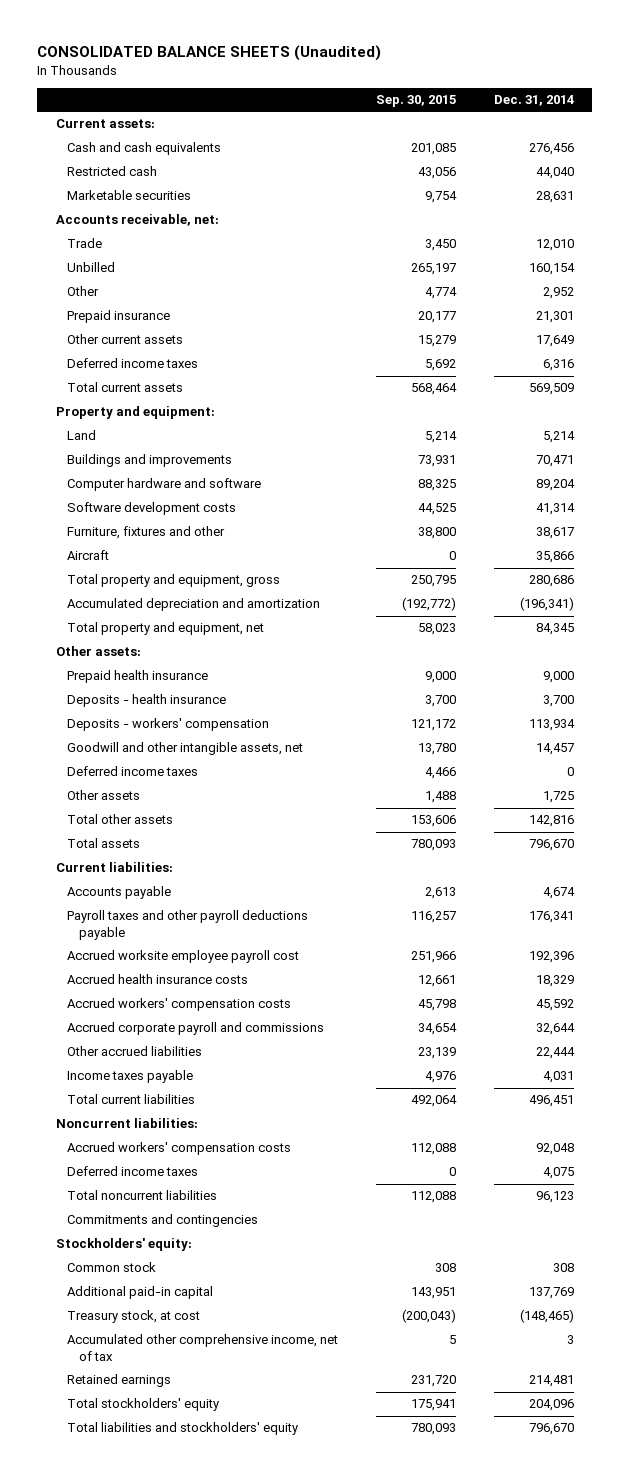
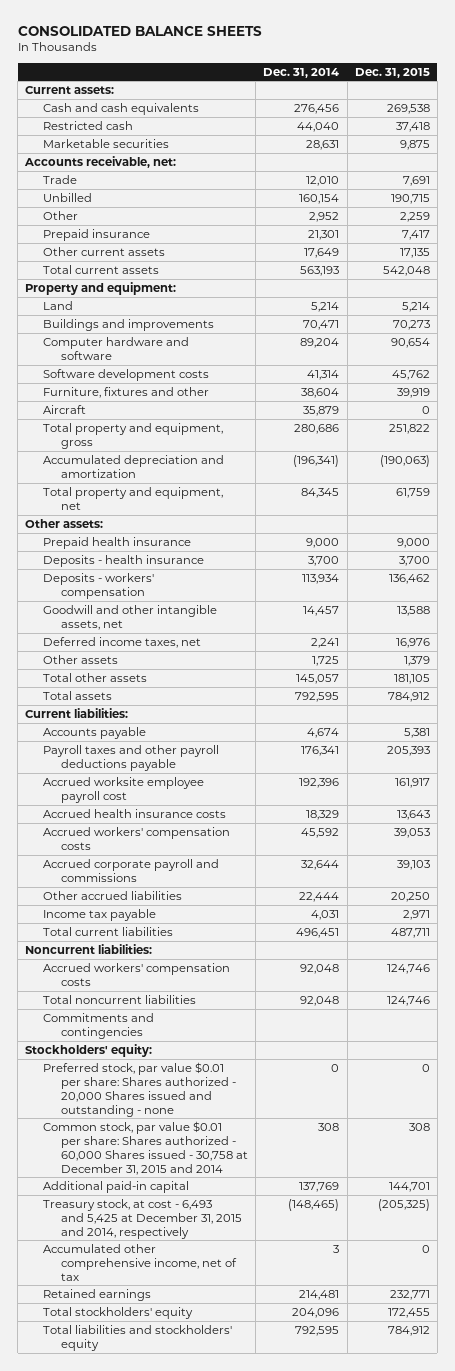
[36,45,381,62] CONSOLIDATED BALANCE SHEETS (Unaudited) -> [17,25,262,36] CONSOLIDATED BALANCE SHEETS
[375,94,456,107] Sep. 30, 2015 -> none
none -> [354,67,430,78] Dec. 31, 2015
[67,358,199,369] Deferred income taxes -> none
[528,383,574,396] 569,509 -> [300,265,340,276] 563,193
[535,527,574,540] 38,617 -> [301,387,340,398] 38,604
[535,551,574,564] 35,866 -> [303,405,340,416] 35,879
[67,766,199,777] Deferred income taxes -> [43,636,202,648] Deferred income taxes, net
[566,767,574,777] 0 -> [311,637,340,648] 2,241
[528,815,574,828] 142,816 -> [296,673,340,684] 145,057
[528,839,574,852] 796,670 -> [295,691,340,702] 792,595
[67,1070,194,1084] Income taxes payable -> [43,908,157,921] Income tax payable
[67,1166,199,1177] Deferred income taxes -> none
[535,1191,574,1204] 96,123 -> [300,995,340,1006] 92,048
none -> [43,1061,237,1117] Preferred stock, par value $0.01 per share: Shares authorized - 20,000 Shares issued and outstanding - none
[67,1262,157,1273] Common stock -> [43,1120,249,1175] Common stock, par value $0.01 per share: Shares authorized - 60,000 Shares issued - 30,758 at December 31, 2015 and 2014
[67,1310,201,1324] Treasury stock, at cost -> [43,1198,243,1239] Treasury stock, at cost - 6,493 and 5,425 at December 31, 2015 and 2014, respectively
[528,1423,574,1436] 796,670 -> [295,1325,340,1336] 792,595

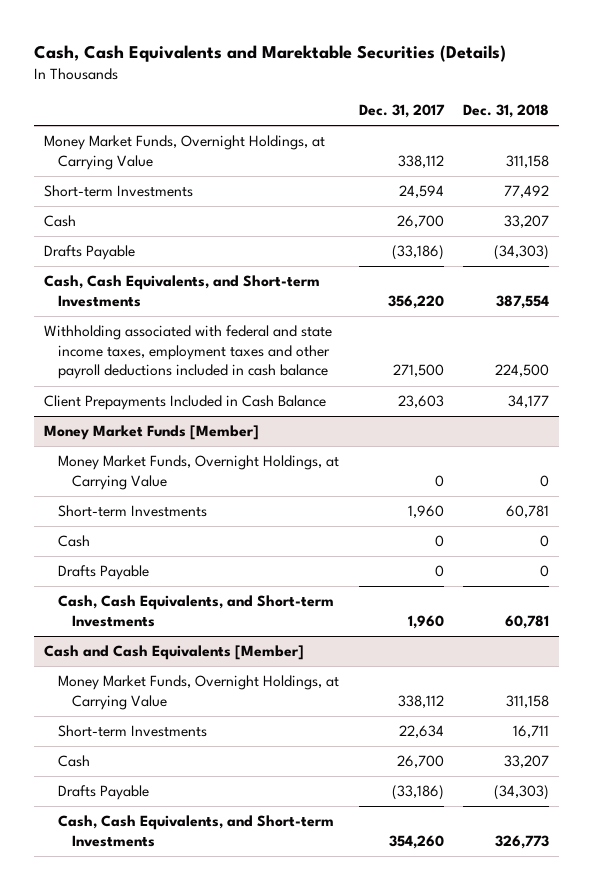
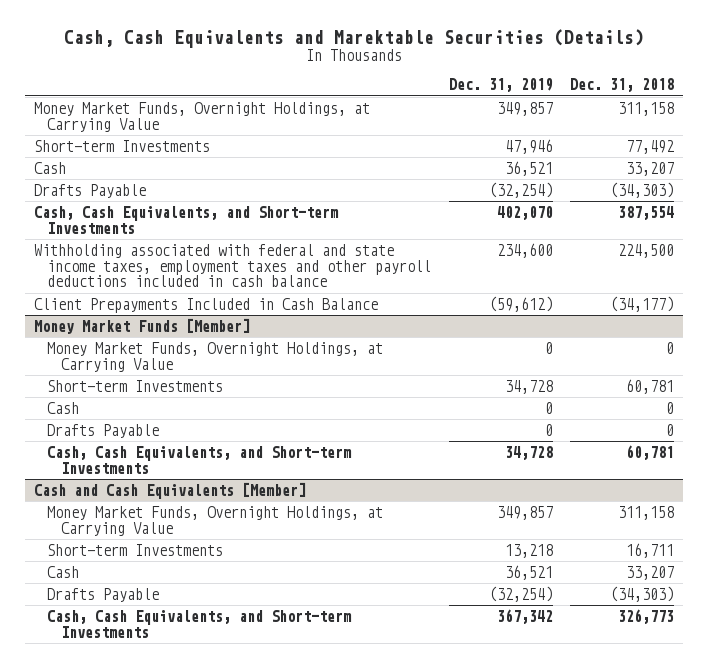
[358,104,445,119] Dec. 31, 2017 -> none
none -> [448,78,553,93] Dec. 31, 2019
[508,395,550,409] 34,177 -> [609,295,674,312] (34,177)

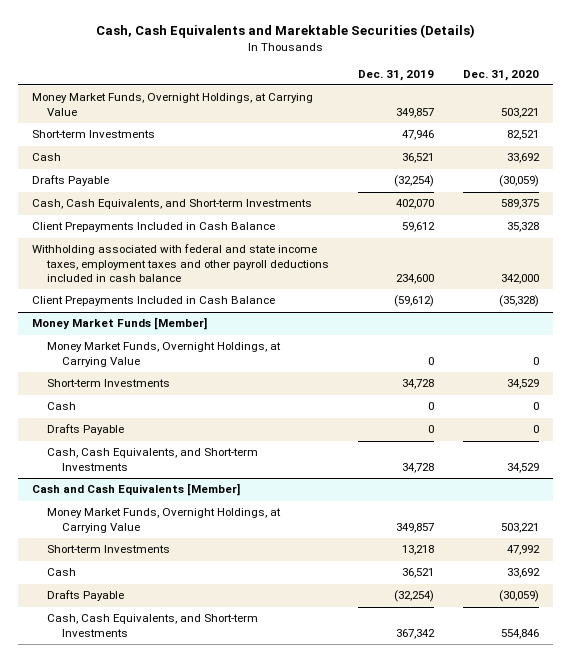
[569,78,674,93] Dec. 31, 2018 -> none
none -> [462,69,539,81] Dec. 31, 2020
none -> [32,222,276,233] Client Prepayments Included in Cash Balance

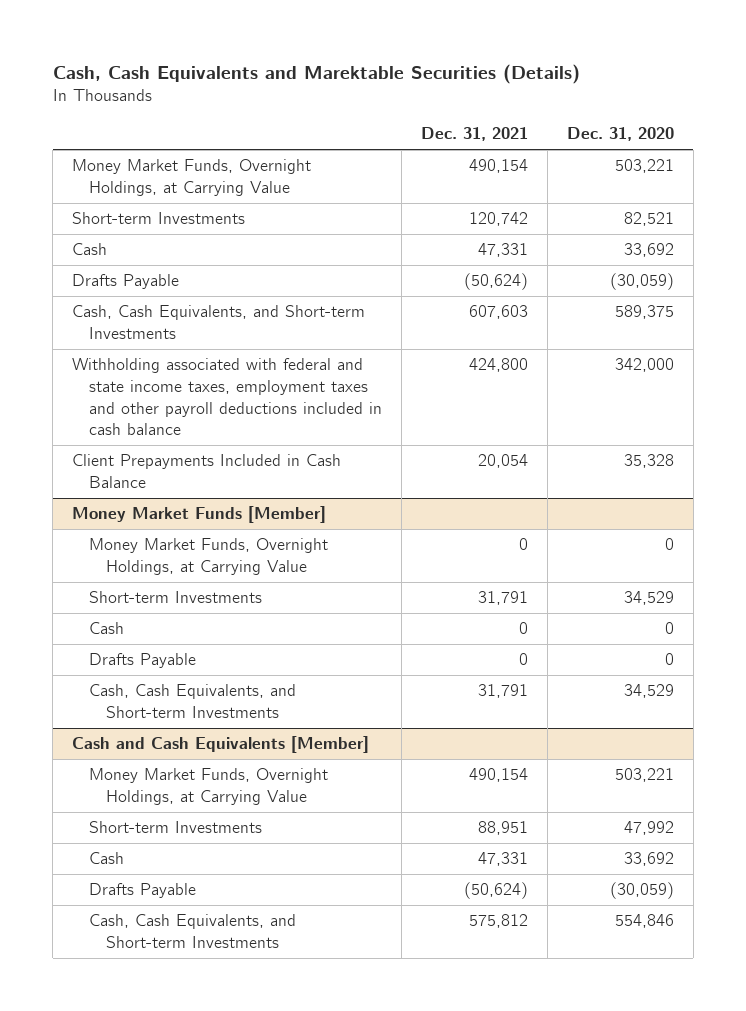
[357,69,434,81] Dec. 31, 2019 -> none
none -> [421,127,529,142] Dec. 31, 2021
[32,296,276,307] Client Prepayments Included in Cash Balance -> none
[32,222,276,233] Client Prepayments Included in Cash Balance -> [72,454,342,488] Client Prepayments Included in Cash Balance

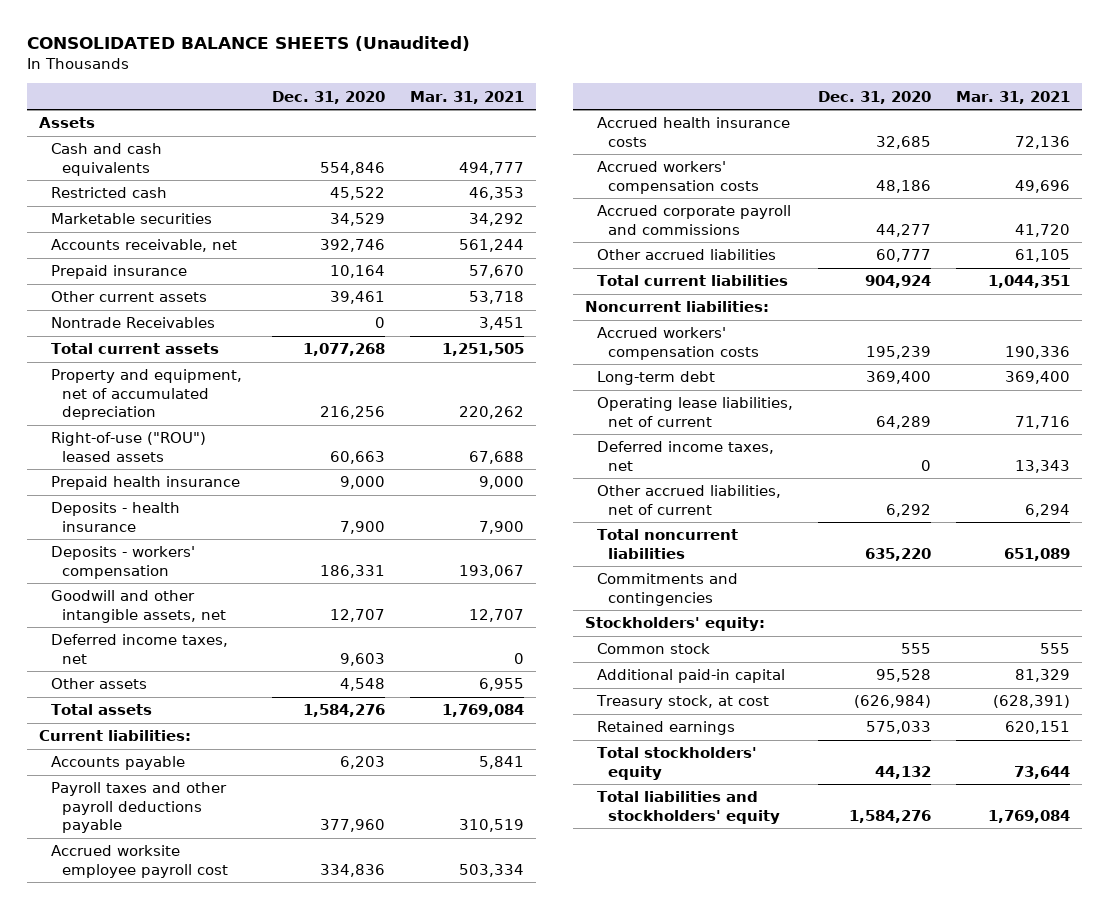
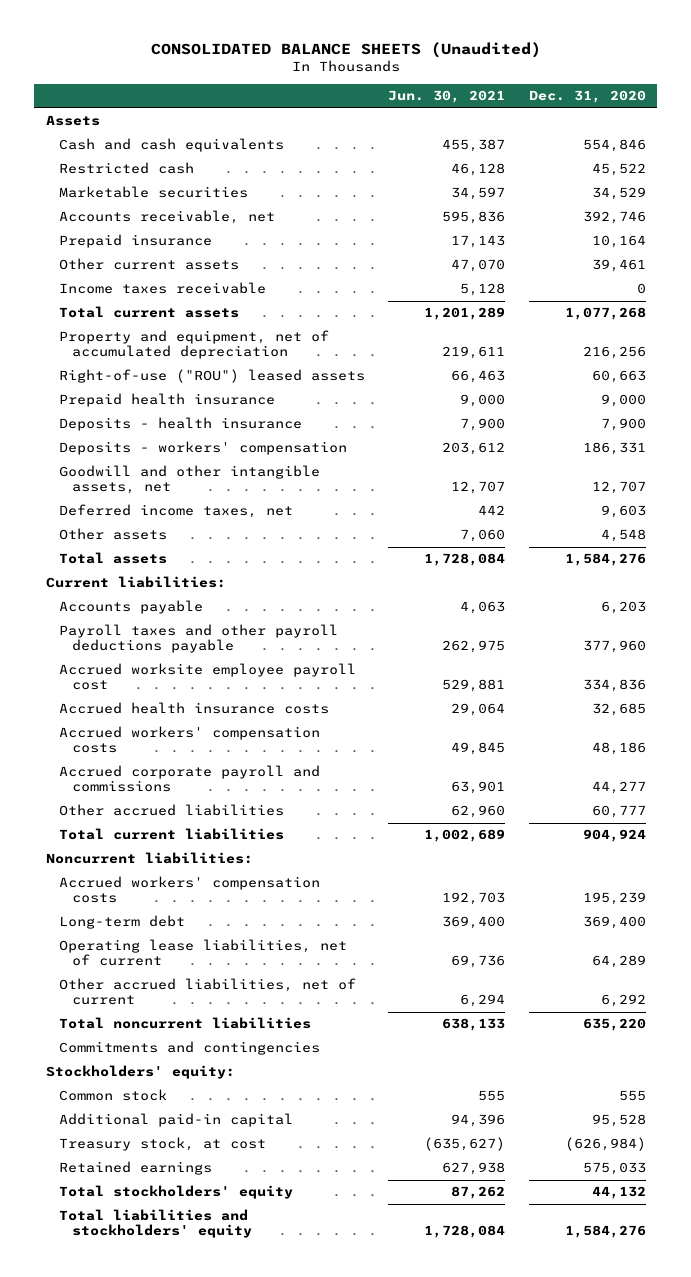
[409,90,524,104] Mar. 31, 2021 -> none
none -> [388,90,506,104] Jun. 30, 2021
[50,317,215,329] Nontrade Receivables -> [58,282,266,295] Income taxes receivable
[596,441,774,471] Deferred income taxes, net -> none

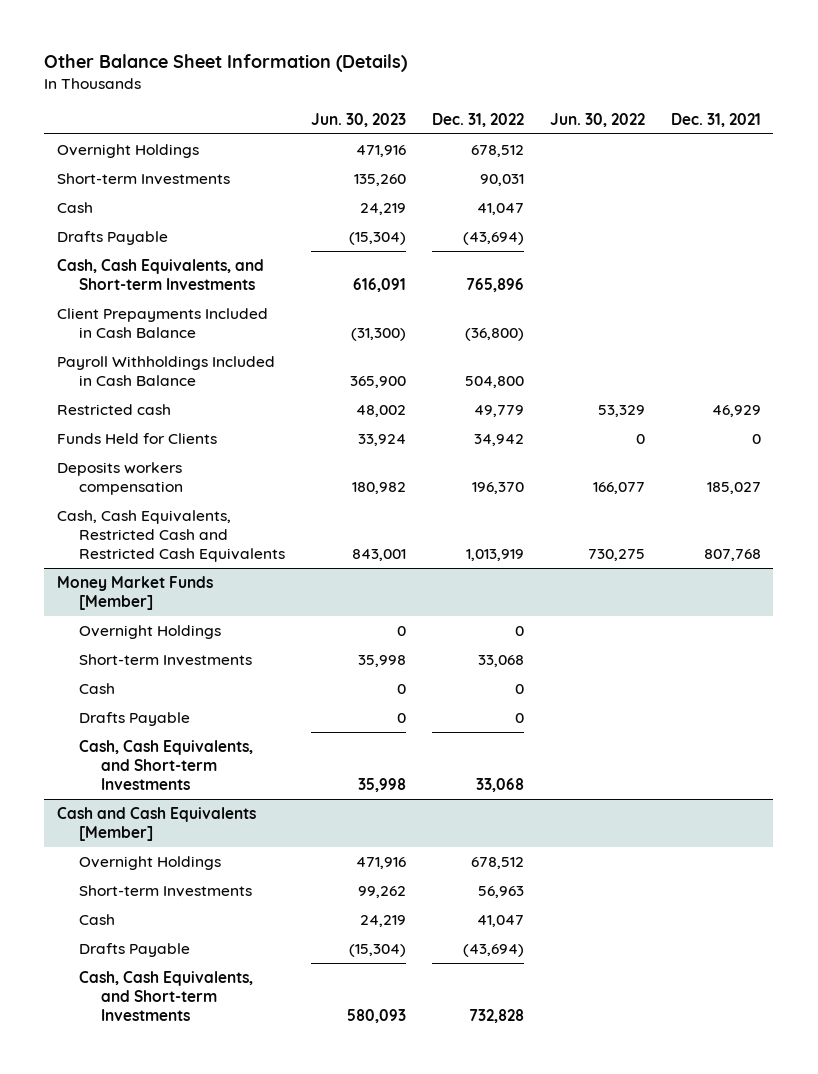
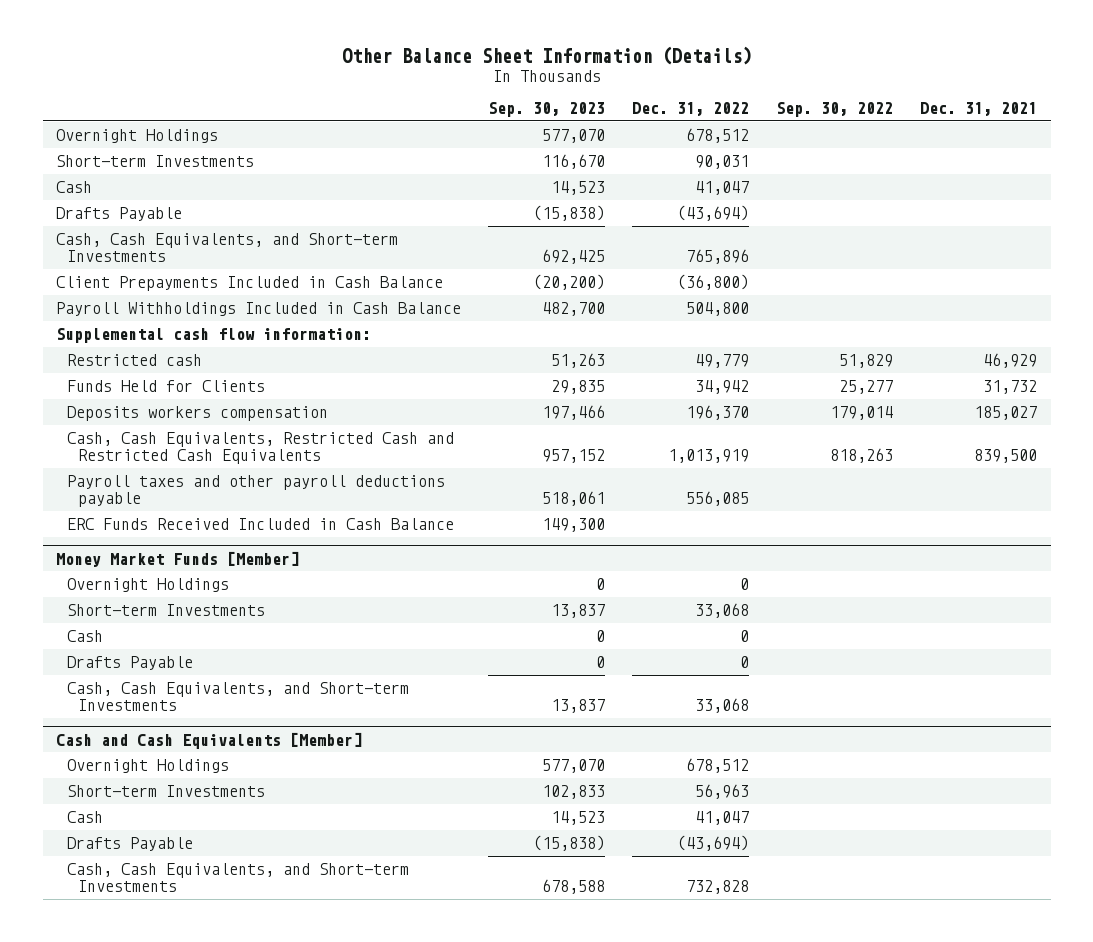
[311,112,407,127] Jun. 30, 2023 -> none
[549,112,645,127] Jun. 30, 2022 -> none
none -> [488,102,606,118] Sep. 30, 2023
none -> [776,102,894,118] Sep. 30, 2022
none -> [56,328,372,344] Supplemental cash flow information:
[751,433,761,444] 0 -> [983,380,1038,395] 31,732
[703,548,761,561] 807,768 -> [974,449,1038,464] 839,500
none -> [67,475,446,508] Payroll taxes and other payroll deductions payable
none -> [67,518,455,531] ERC Funds Received Included in Cash Balance

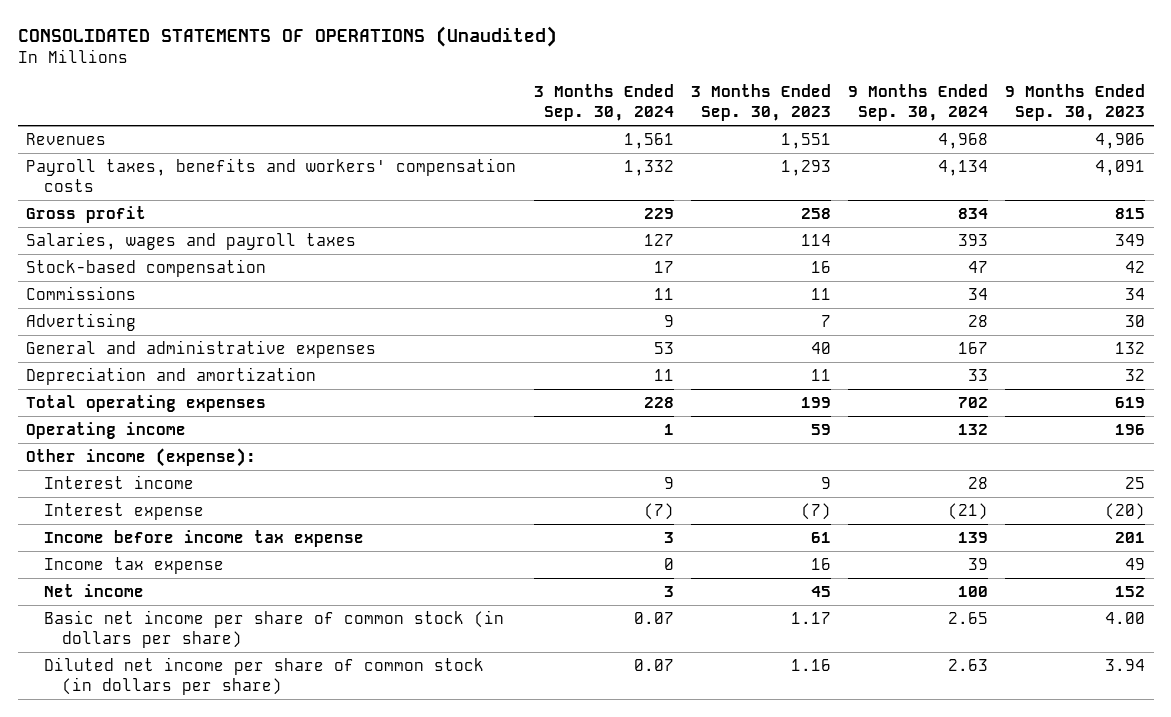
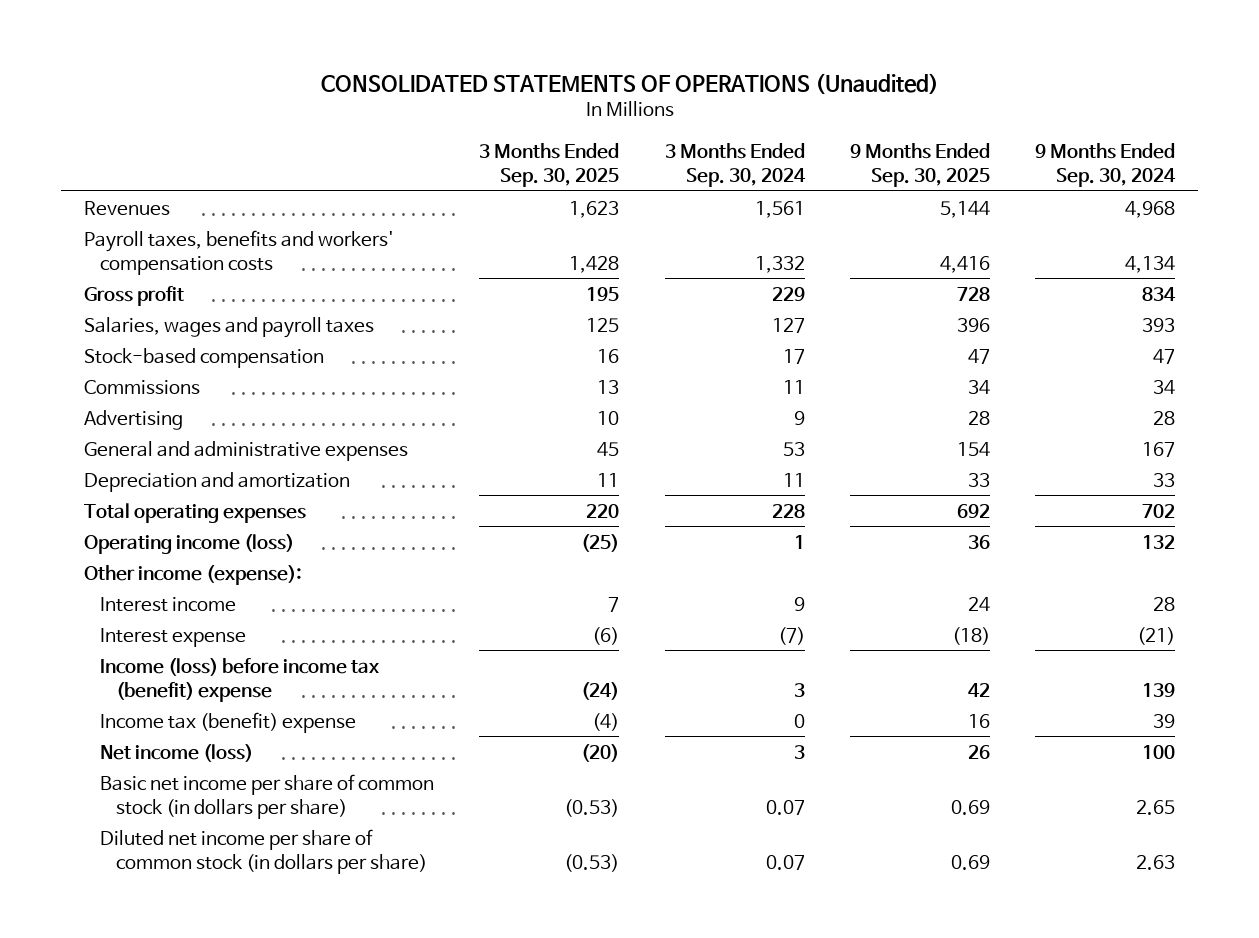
[690,84,831,121] 3 Months Ended Sep. 30, 2023 -> none
[1005,84,1146,121] 9 Months Ended Sep. 30, 2023 -> none
none -> [479,142,620,187] 3 Months Ended Sep. 30, 2025
none -> [849,142,990,187] 9 Months Ended Sep. 30, 2025
[26,422,187,440] Operating income -> [83,533,294,554] Operating income (loss)
[44,530,365,548] Income before income tax expense -> [99,657,379,702] Income (loss) before income tax (benefit) expense
[44,557,225,575] Income tax expense -> [99,711,356,733] Income tax (benefit) expense
[44,584,145,598] Net income -> [99,743,253,762] Net income (loss)

